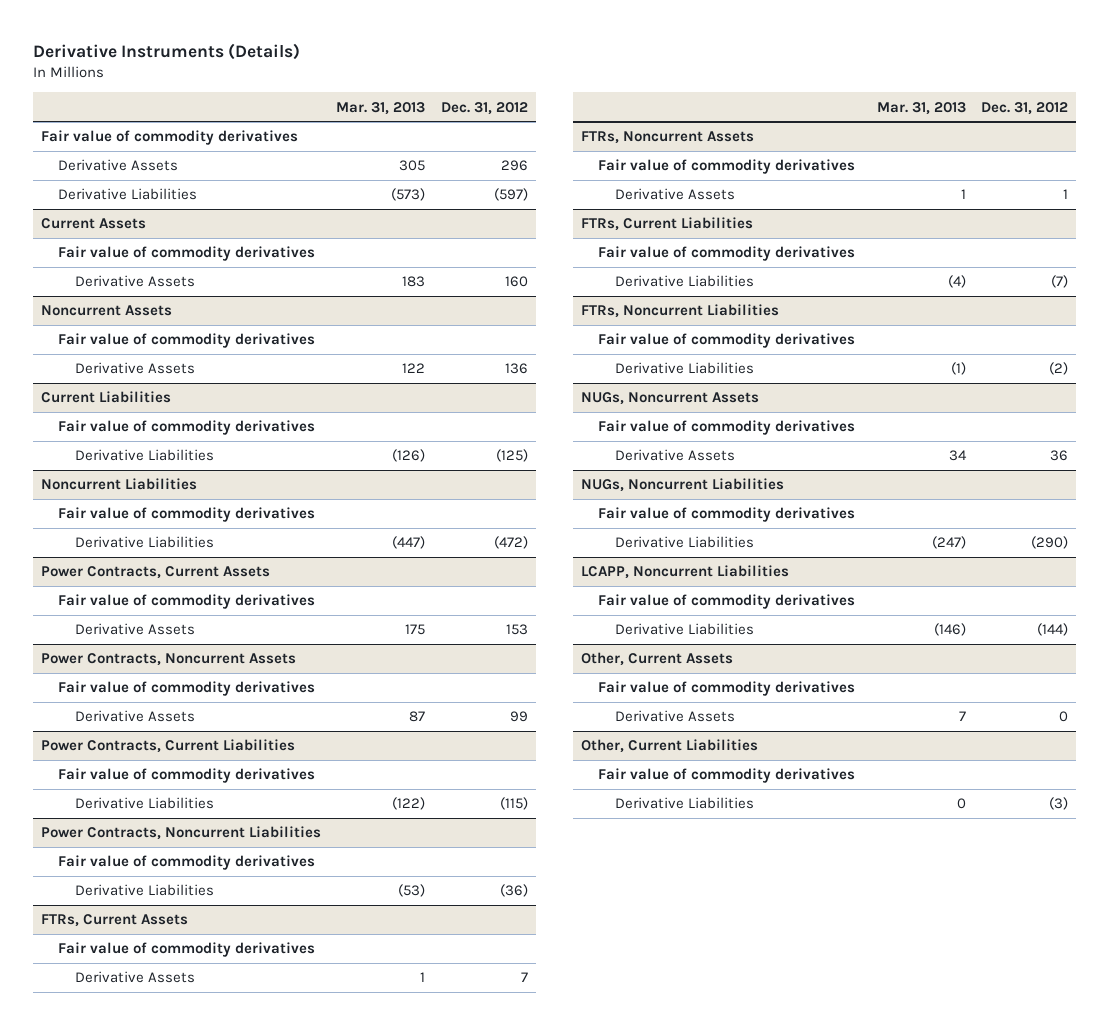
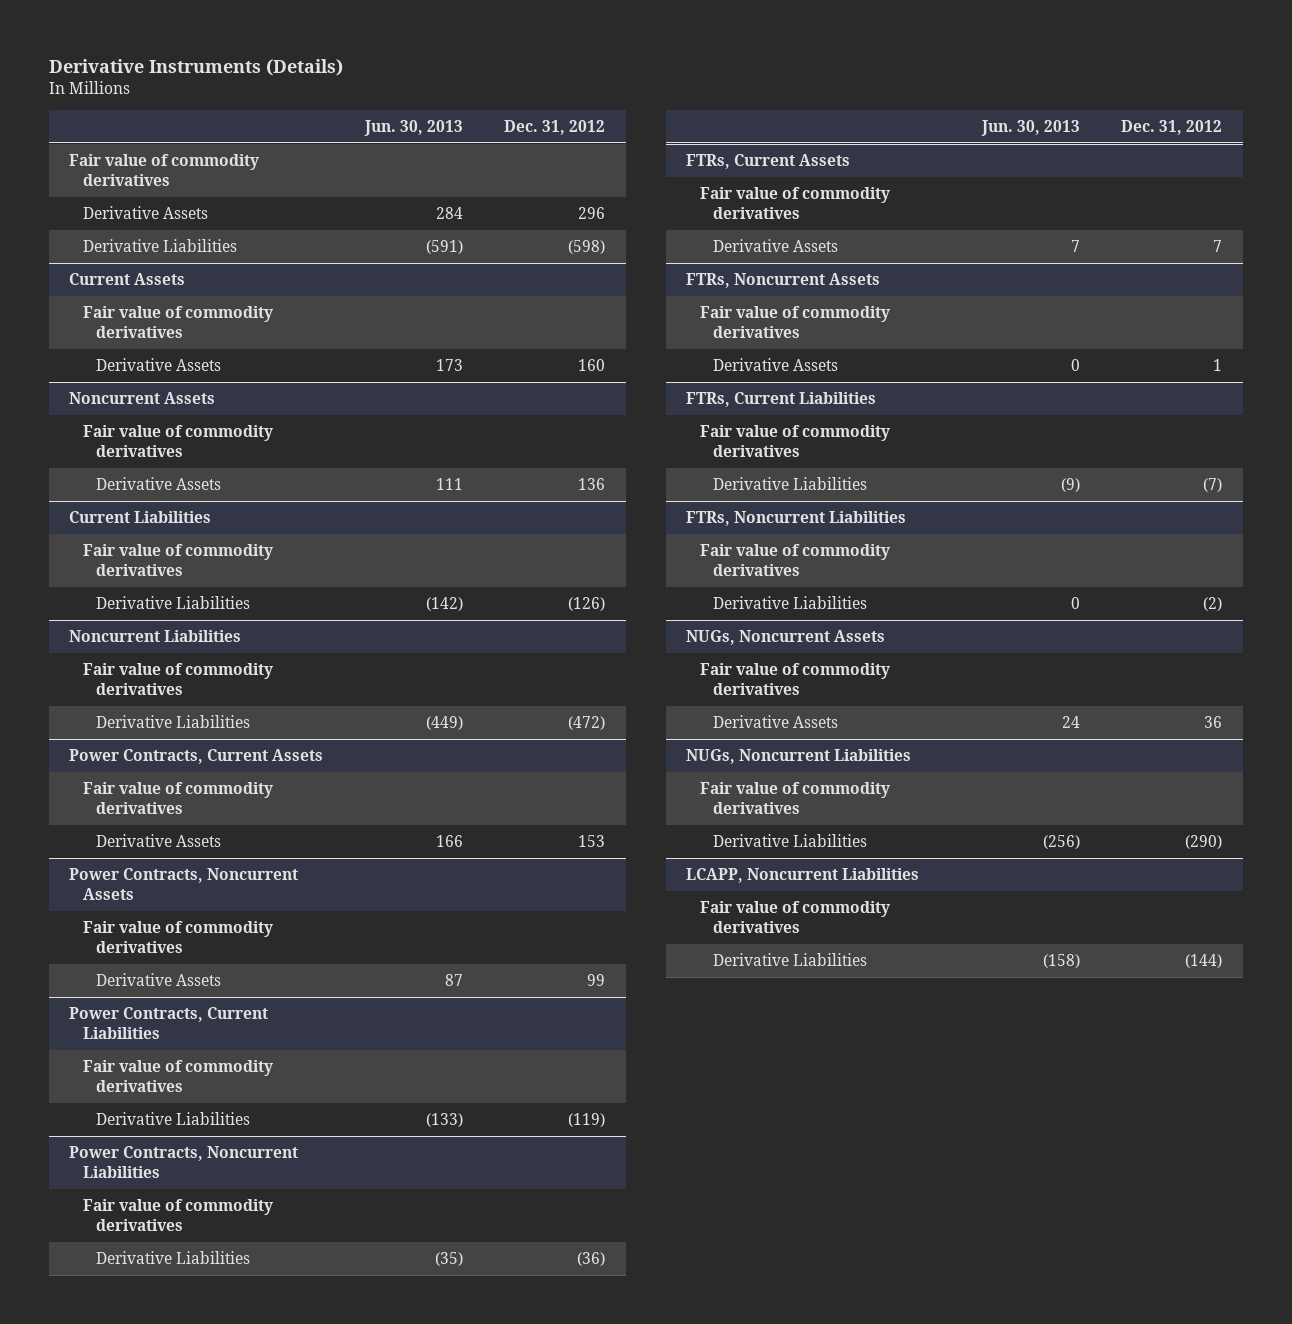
[336,101,426,115] Mar. 31, 2013 -> none
none -> [363,119,463,136] Jun. 30, 2013
[493,188,528,202] (597) -> [568,239,606,254] (598)
[495,449,528,463] (125) -> [568,596,606,611] (126)
[499,797,528,811] (115) -> [568,1112,606,1127] (119)
[581,652,734,667] Other, Current Assets -> none
[598,681,856,697] Fair value of commodity derivatives -> none
[615,710,736,723] Derivative Assets -> none
[581,739,759,754] Other, Current Liabilities -> none
[598,768,856,784] Fair value of commodity derivatives -> none
[615,797,755,810] Derivative Liabilities -> none

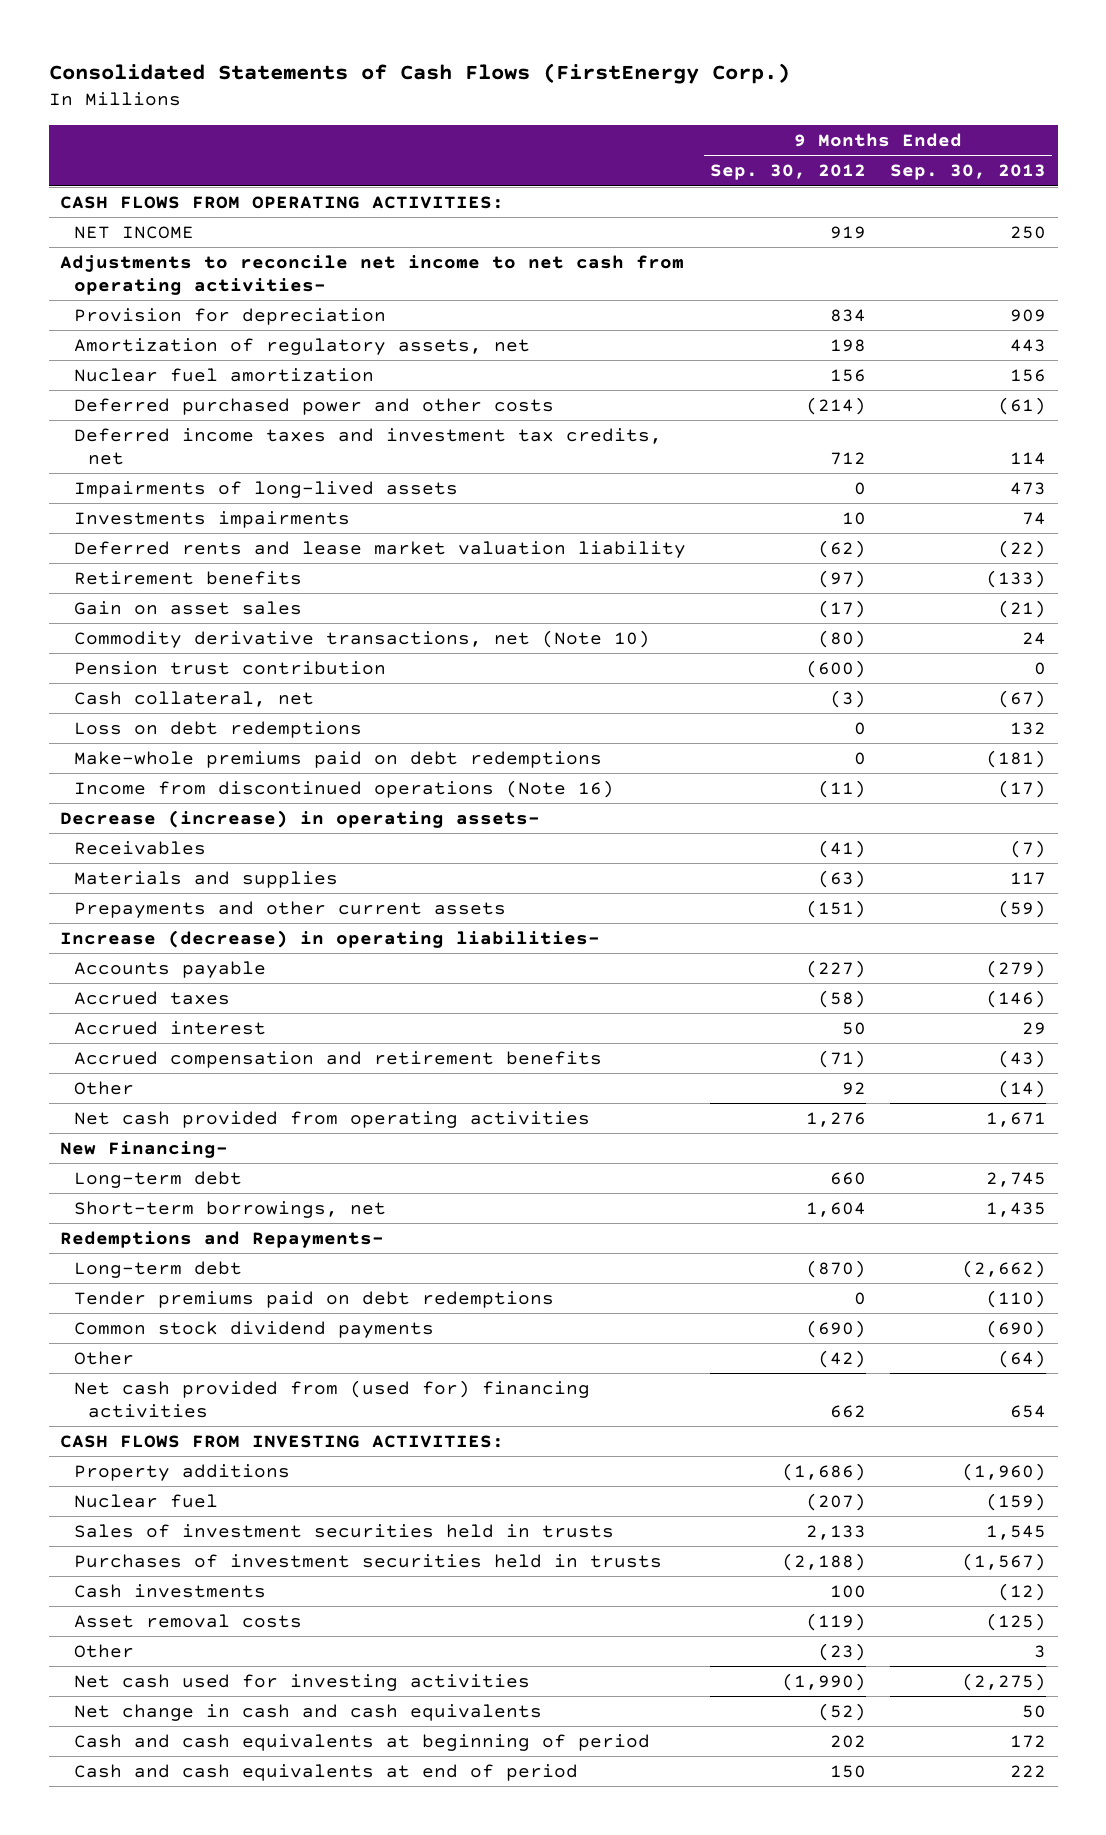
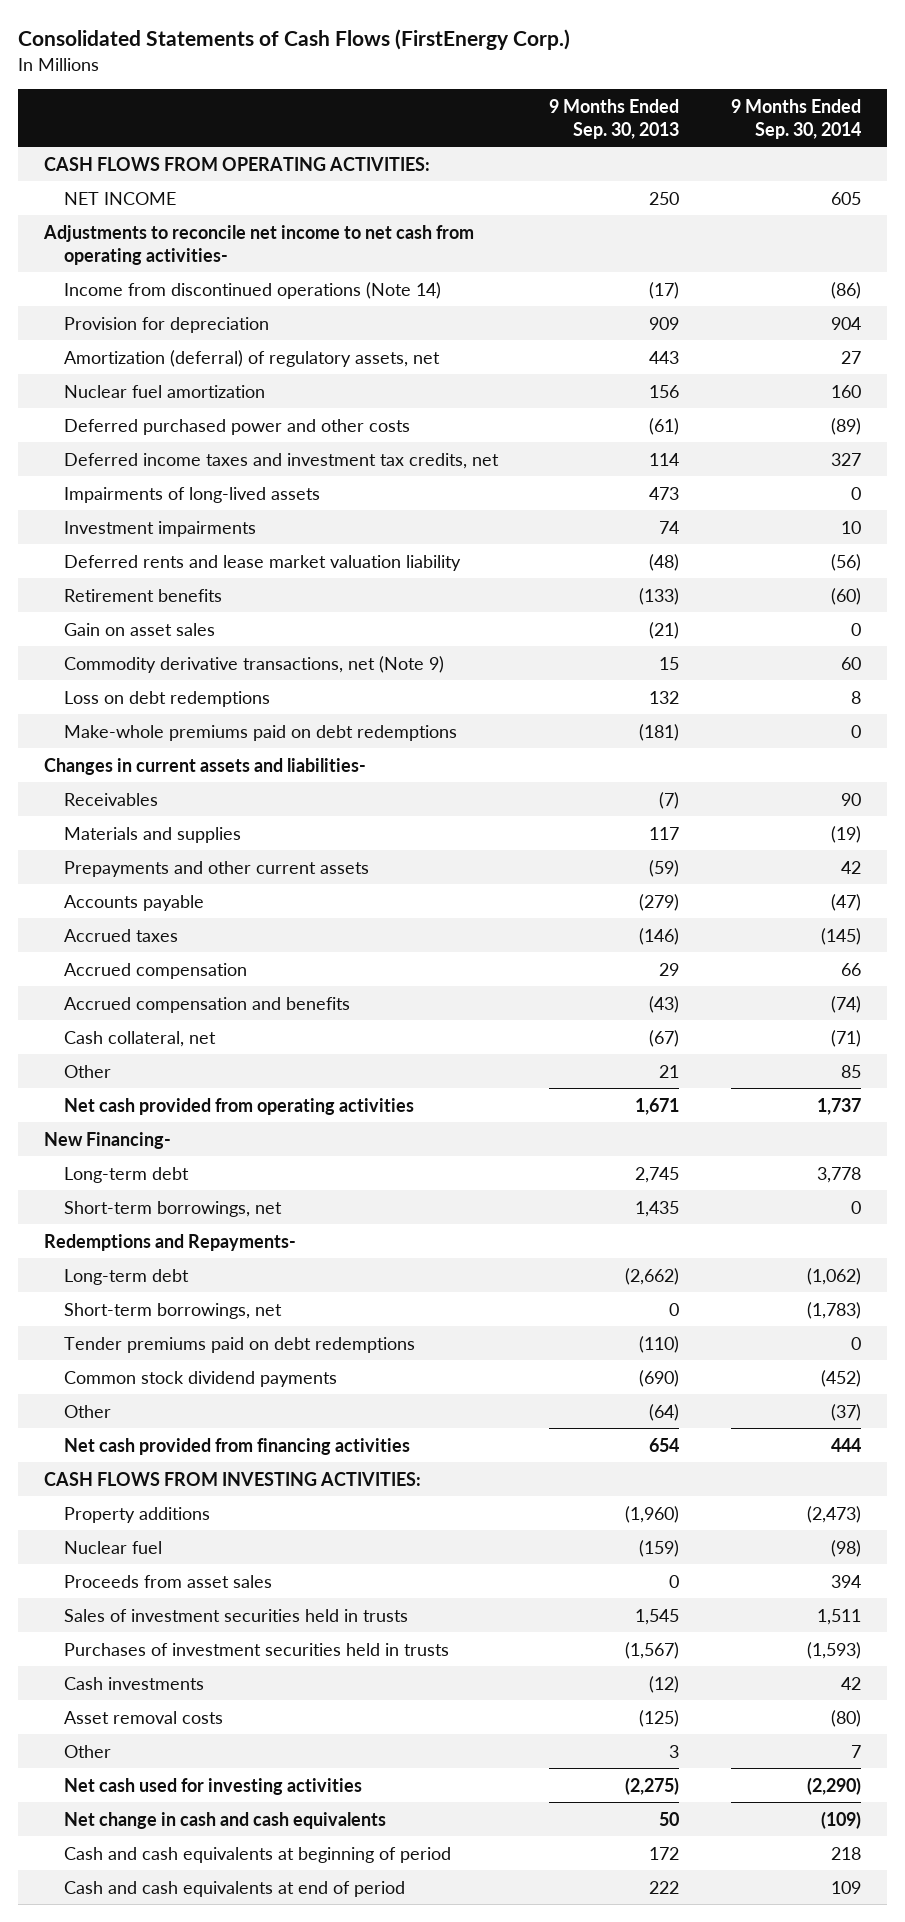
[709,164,866,181] Sep. 30, 2012 -> none
none -> [731,98,862,139] 9 Months Ended Sep. 30, 2014
none -> [63,281,441,299] Income from discontinued operations (Note 14)
[74,337,531,355] Amortization of regulatory assets, net -> [63,349,440,367] Amortization (deferral) of regulatory assets, net
[74,510,351,528] Investments impairments -> [63,520,256,537] Investment impairments
[997,539,1046,558] (22) -> [649,553,680,571] (48)
[74,660,387,675] Pension trust contribution -> none
[74,629,651,648] Commodity derivative transactions, net (Note 10) -> [63,655,444,673] Commodity derivative transactions, net (Note 9)
[1021,631,1046,645] 24 -> [659,656,680,670] 15
[74,779,615,798] Income from discontinued operations (Note 16) -> none
[60,809,541,828] Decrease (increase) in operating assets- -> [43,757,366,775] Changes in current assets and liabilities-
[60,929,601,948] Increase (decrease) in operating liabilities- -> none
[74,1020,267,1035] Accrued interest -> [63,962,247,979] Accrued compensation
[74,1050,603,1068] Accrued compensation and retirement benefits -> [63,996,350,1013] Accrued compensation and benefits
[74,690,315,707] Cash collateral, net -> [63,1030,216,1047] Cash collateral, net
[997,1079,1046,1098] (14) -> [659,1064,680,1078] 21
none -> [63,1302,282,1319] Short-term borrowings, net
[74,1379,591,1418] Net cash provided from (used for) financing activities -> [63,1437,410,1455] Net cash provided from financing activities
none -> [63,1574,272,1588] Proceeds from asset sales

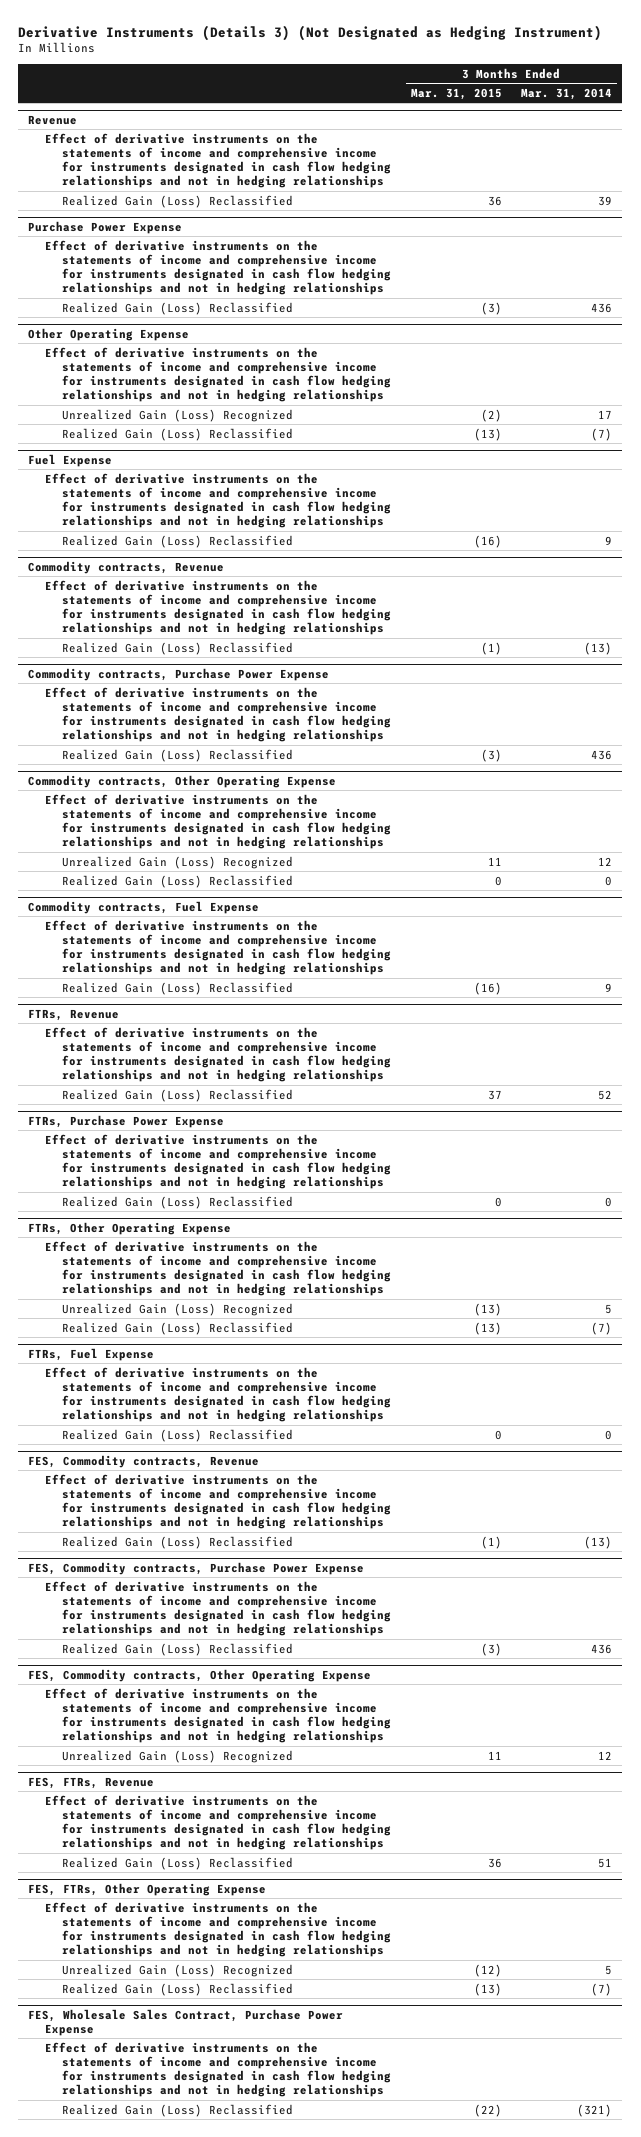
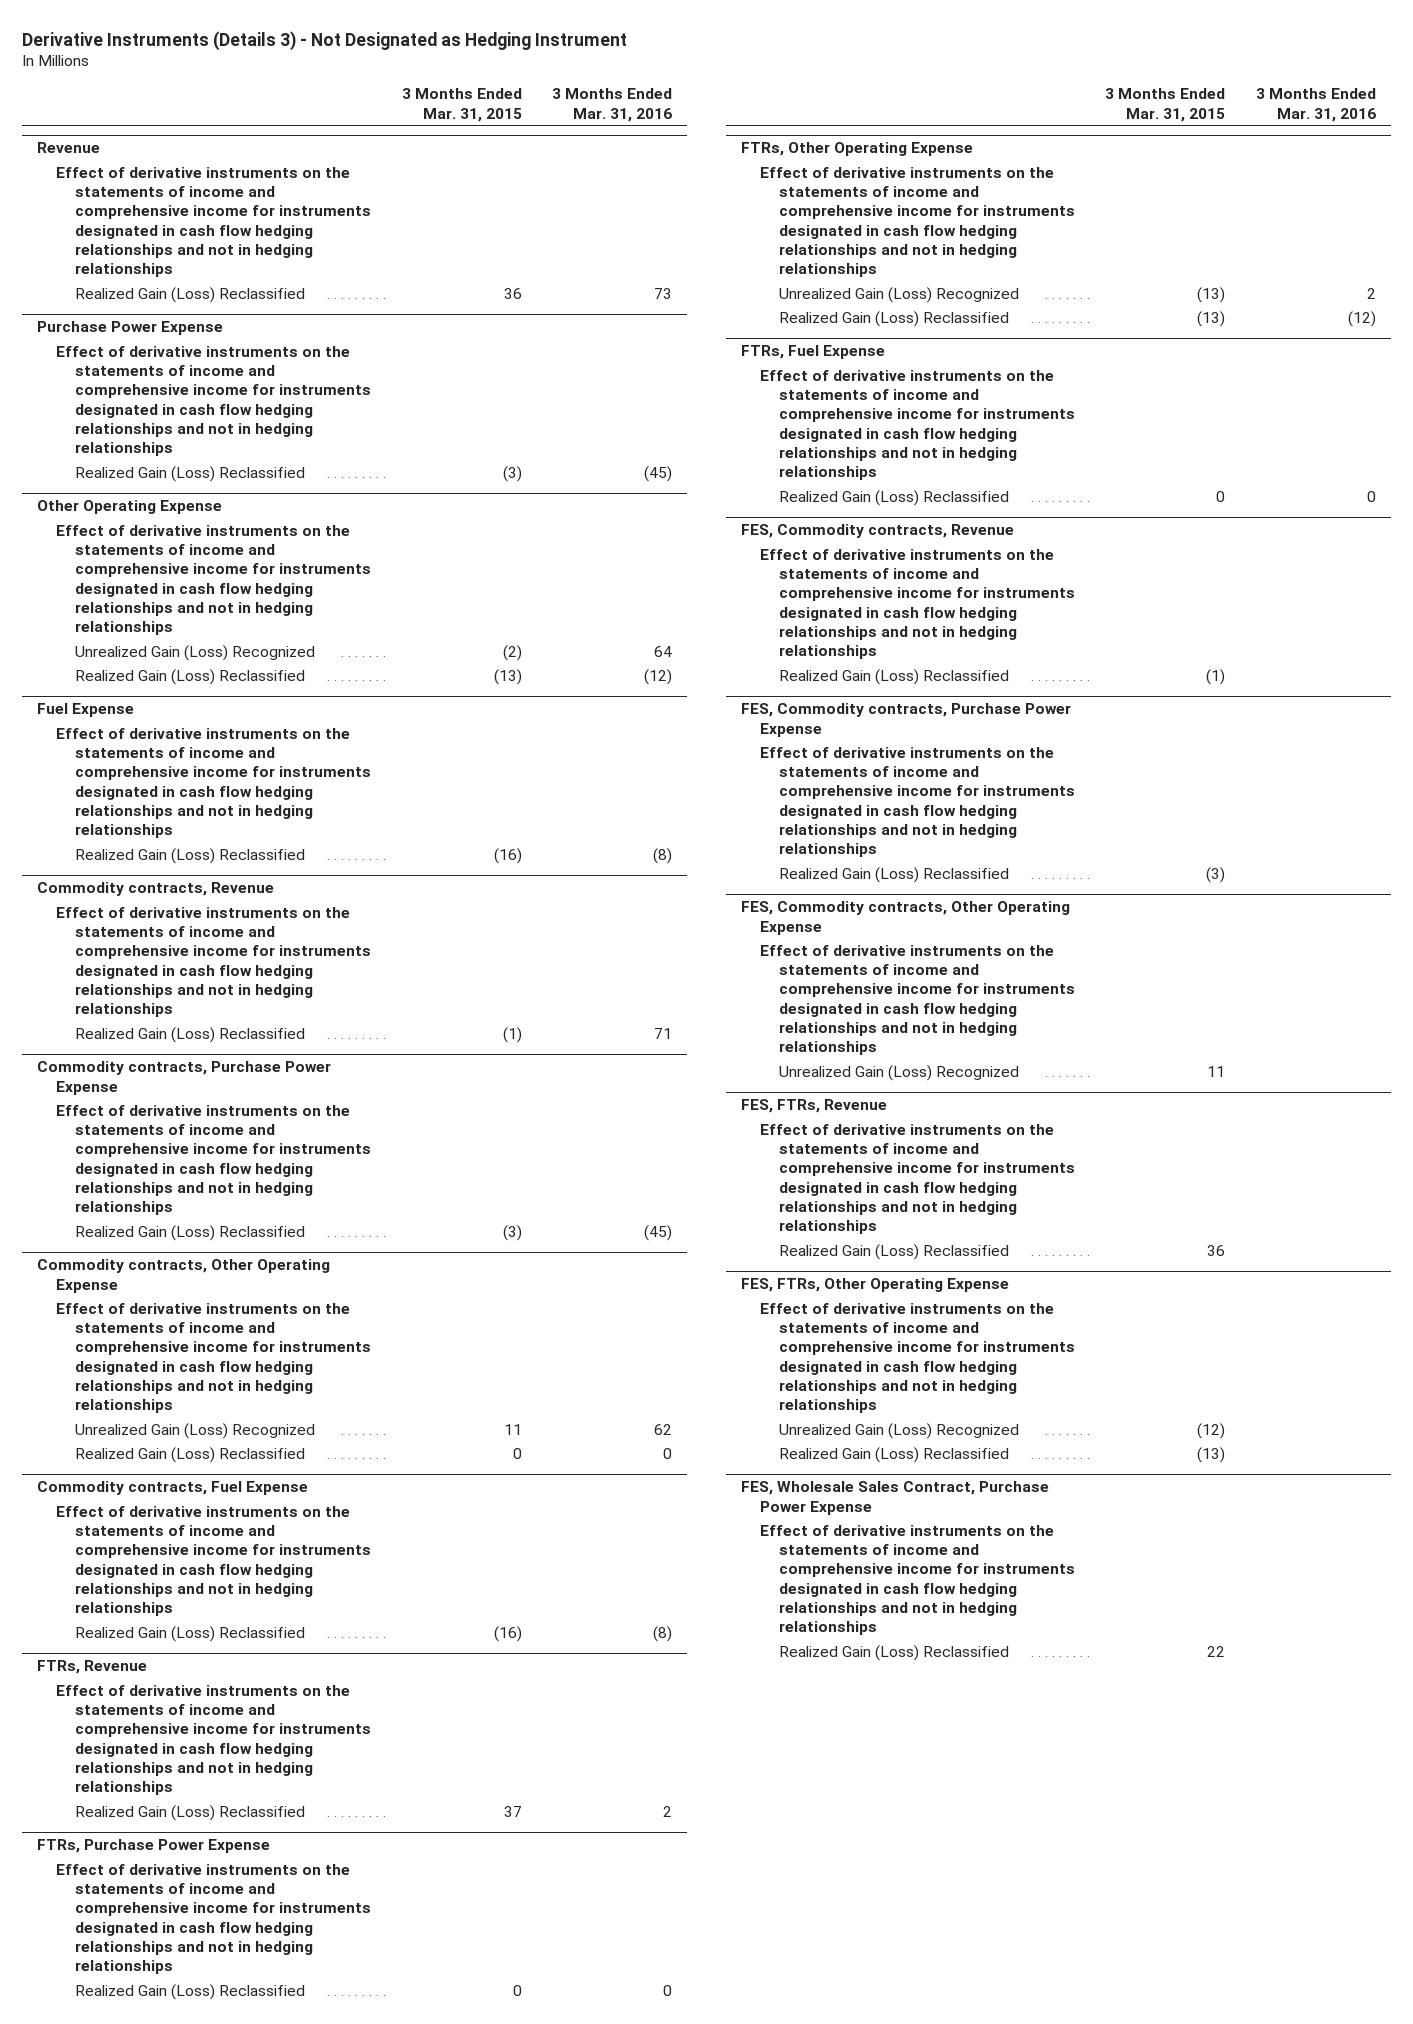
[18,24,603,41] Derivative Instruments (Details 3) (Not Designated as Hedging Instrument) -> [21,30,627,51] Derivative Instruments (Details 3) - Not Designated as Hedging Instrument
[521,87,613,100] Mar. 31, 2014 -> none
none -> [552,88,673,122] 3 Months Ended Mar. 31, 2016
[473,2103,502,2117] (22) -> [1207,1645,1226,1657] 22

